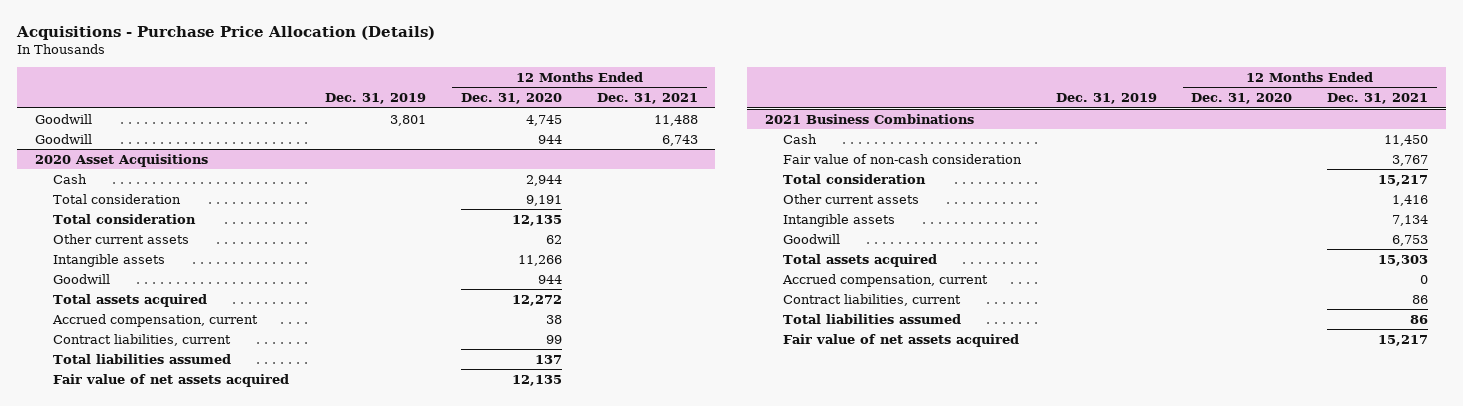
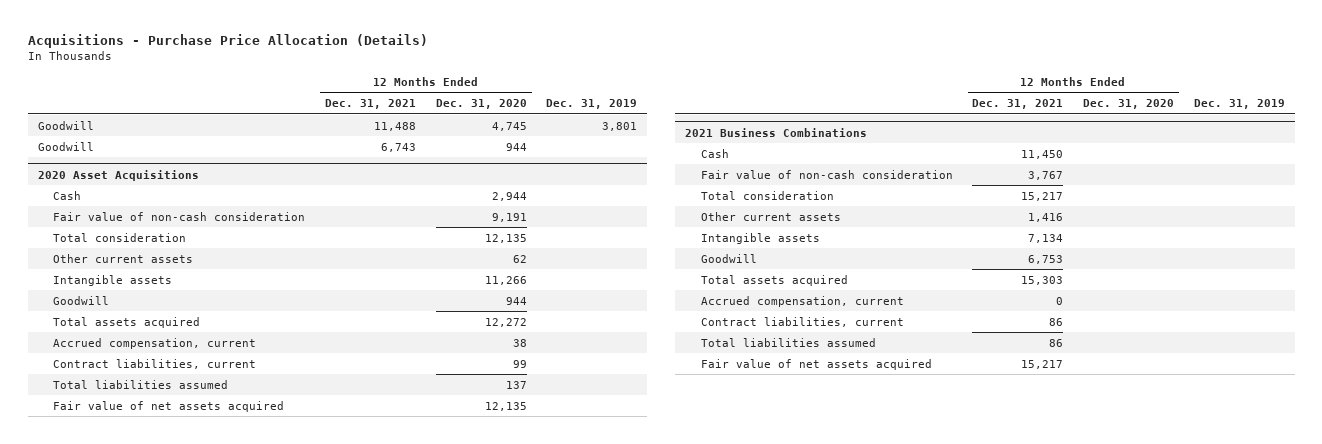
[52,193,181,204] Total consideration -> [53,211,306,221] Fair value of non-cash consideration

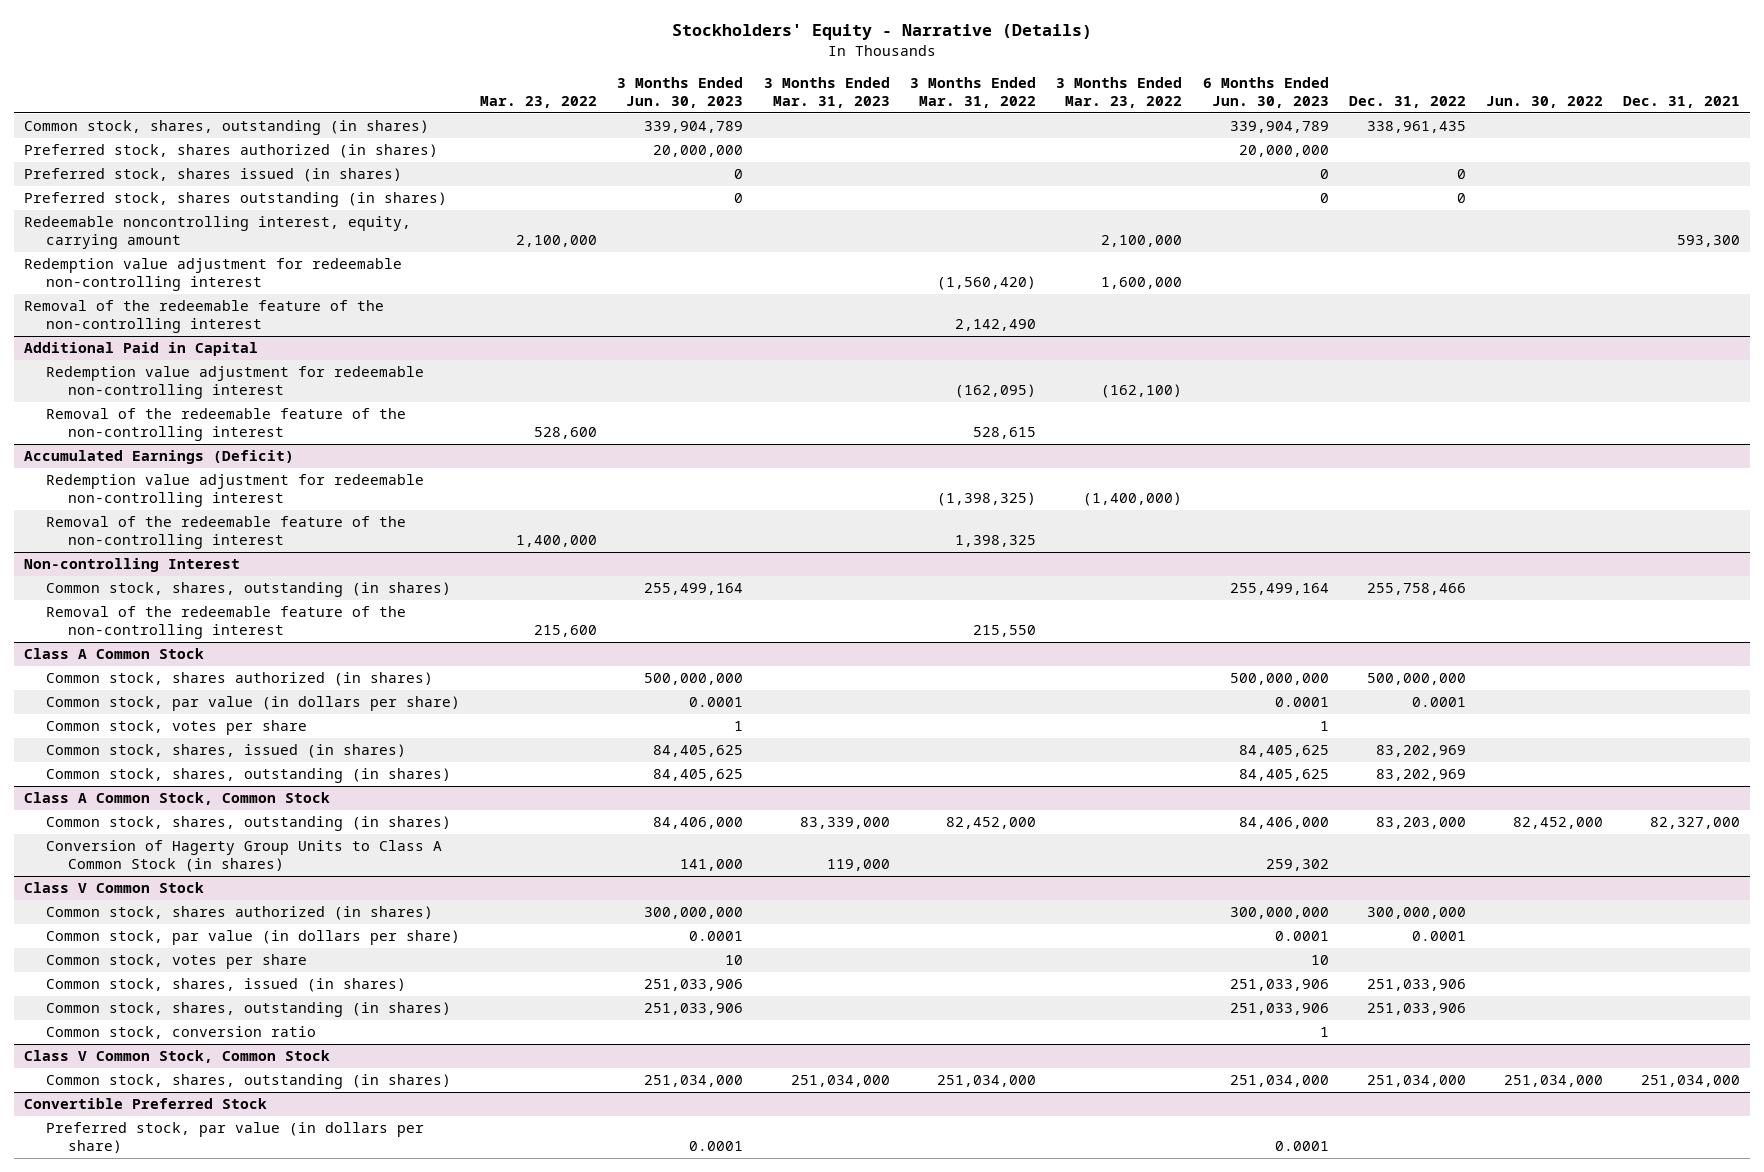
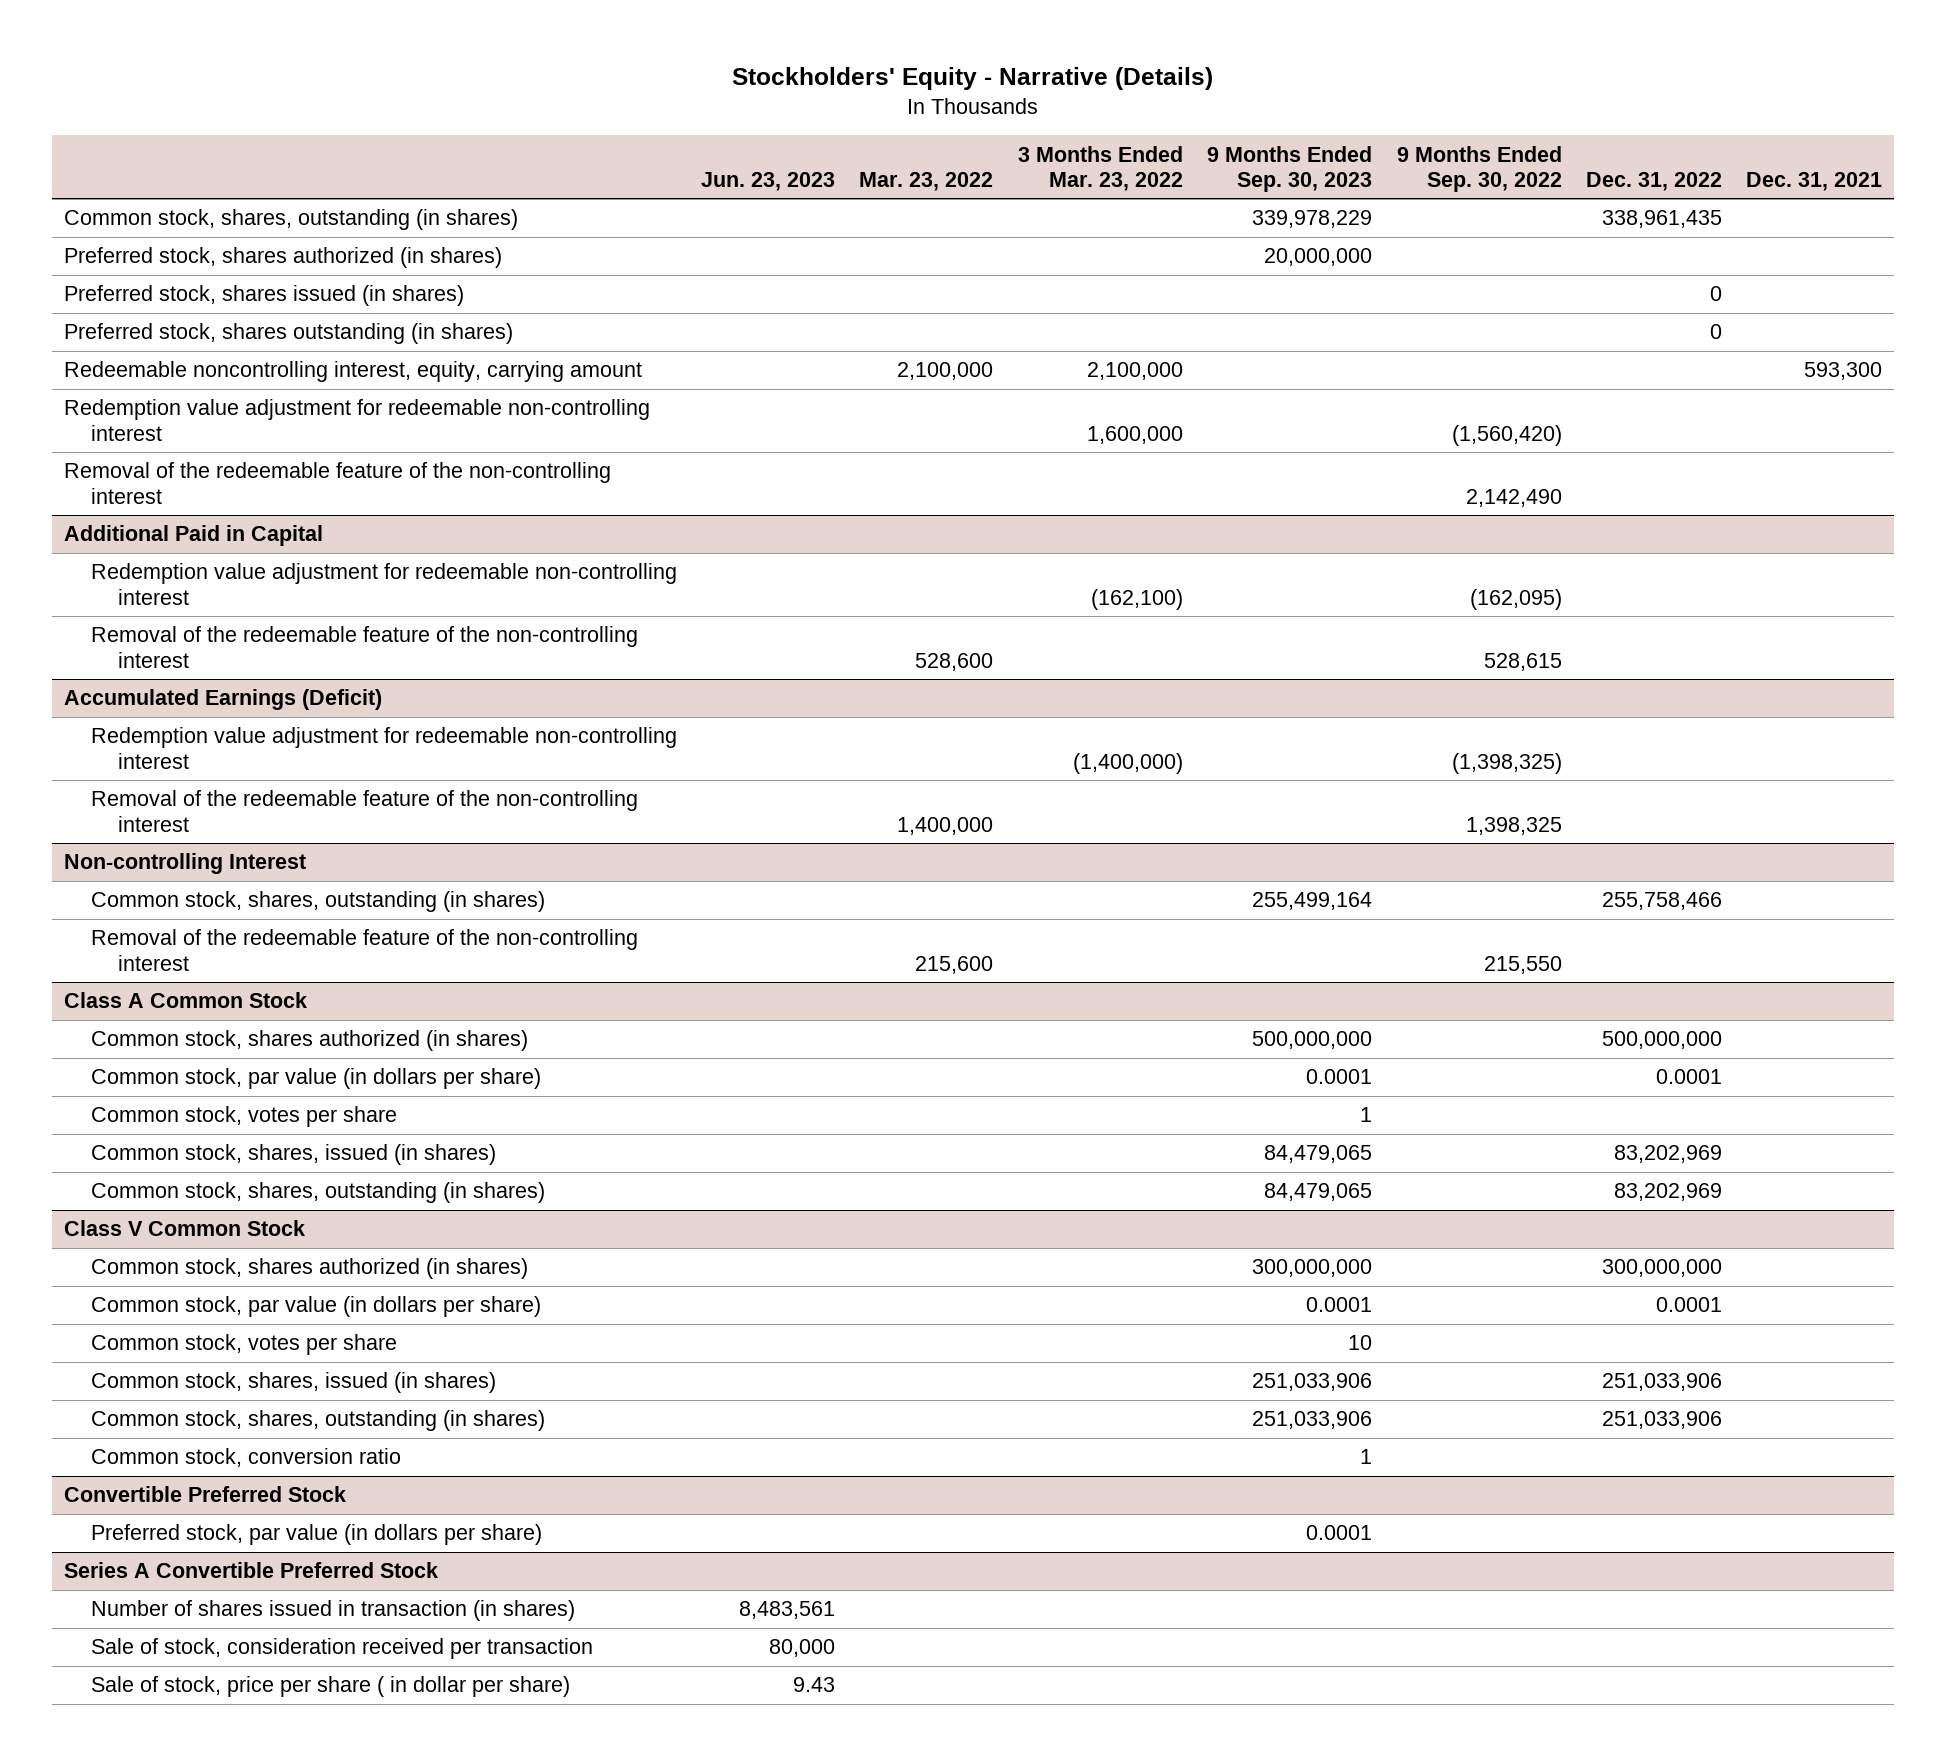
[617,76,744,109] 3 Months Ended Jun. 30, 2023 -> none
[763,76,890,109] 3 Months Ended Mar. 31, 2023 -> none
[909,76,1036,109] 3 Months Ended Mar. 31, 2022 -> none
[1202,76,1329,109] 6 Months Ended Jun. 30, 2023 -> none
[1486,96,1604,109] Jun. 30, 2022 -> none
none -> [700,171,835,191] Jun. 23, 2023
none -> [1207,145,1373,192] 9 Months Ended Sep. 30, 2023
none -> [1396,145,1562,192] 9 Months Ended Sep. 30, 2022
[24,792,331,806] Class A Common Stock, Common Stock -> none
[45,816,451,832] Common stock, shares, outstanding (in shares) -> none
[45,840,442,873] Conversion of Hagerty Group Units to Class A Common Stock (in shares) -> none
[24,1050,331,1064] Class V Common Stock, Common Stock -> none
[45,1074,451,1090] Common stock, shares, outstanding (in shares) -> none
none -> [63,1562,438,1579] Series A Convertible Preferred Stock
none -> [90,1600,575,1622] Number of shares issued in transaction (in shares)
none -> [90,1638,593,1660] Sale of stock, consideration received per transaction
none -> [90,1676,570,1698] Sale of stock, price per share ( in dollar per share)

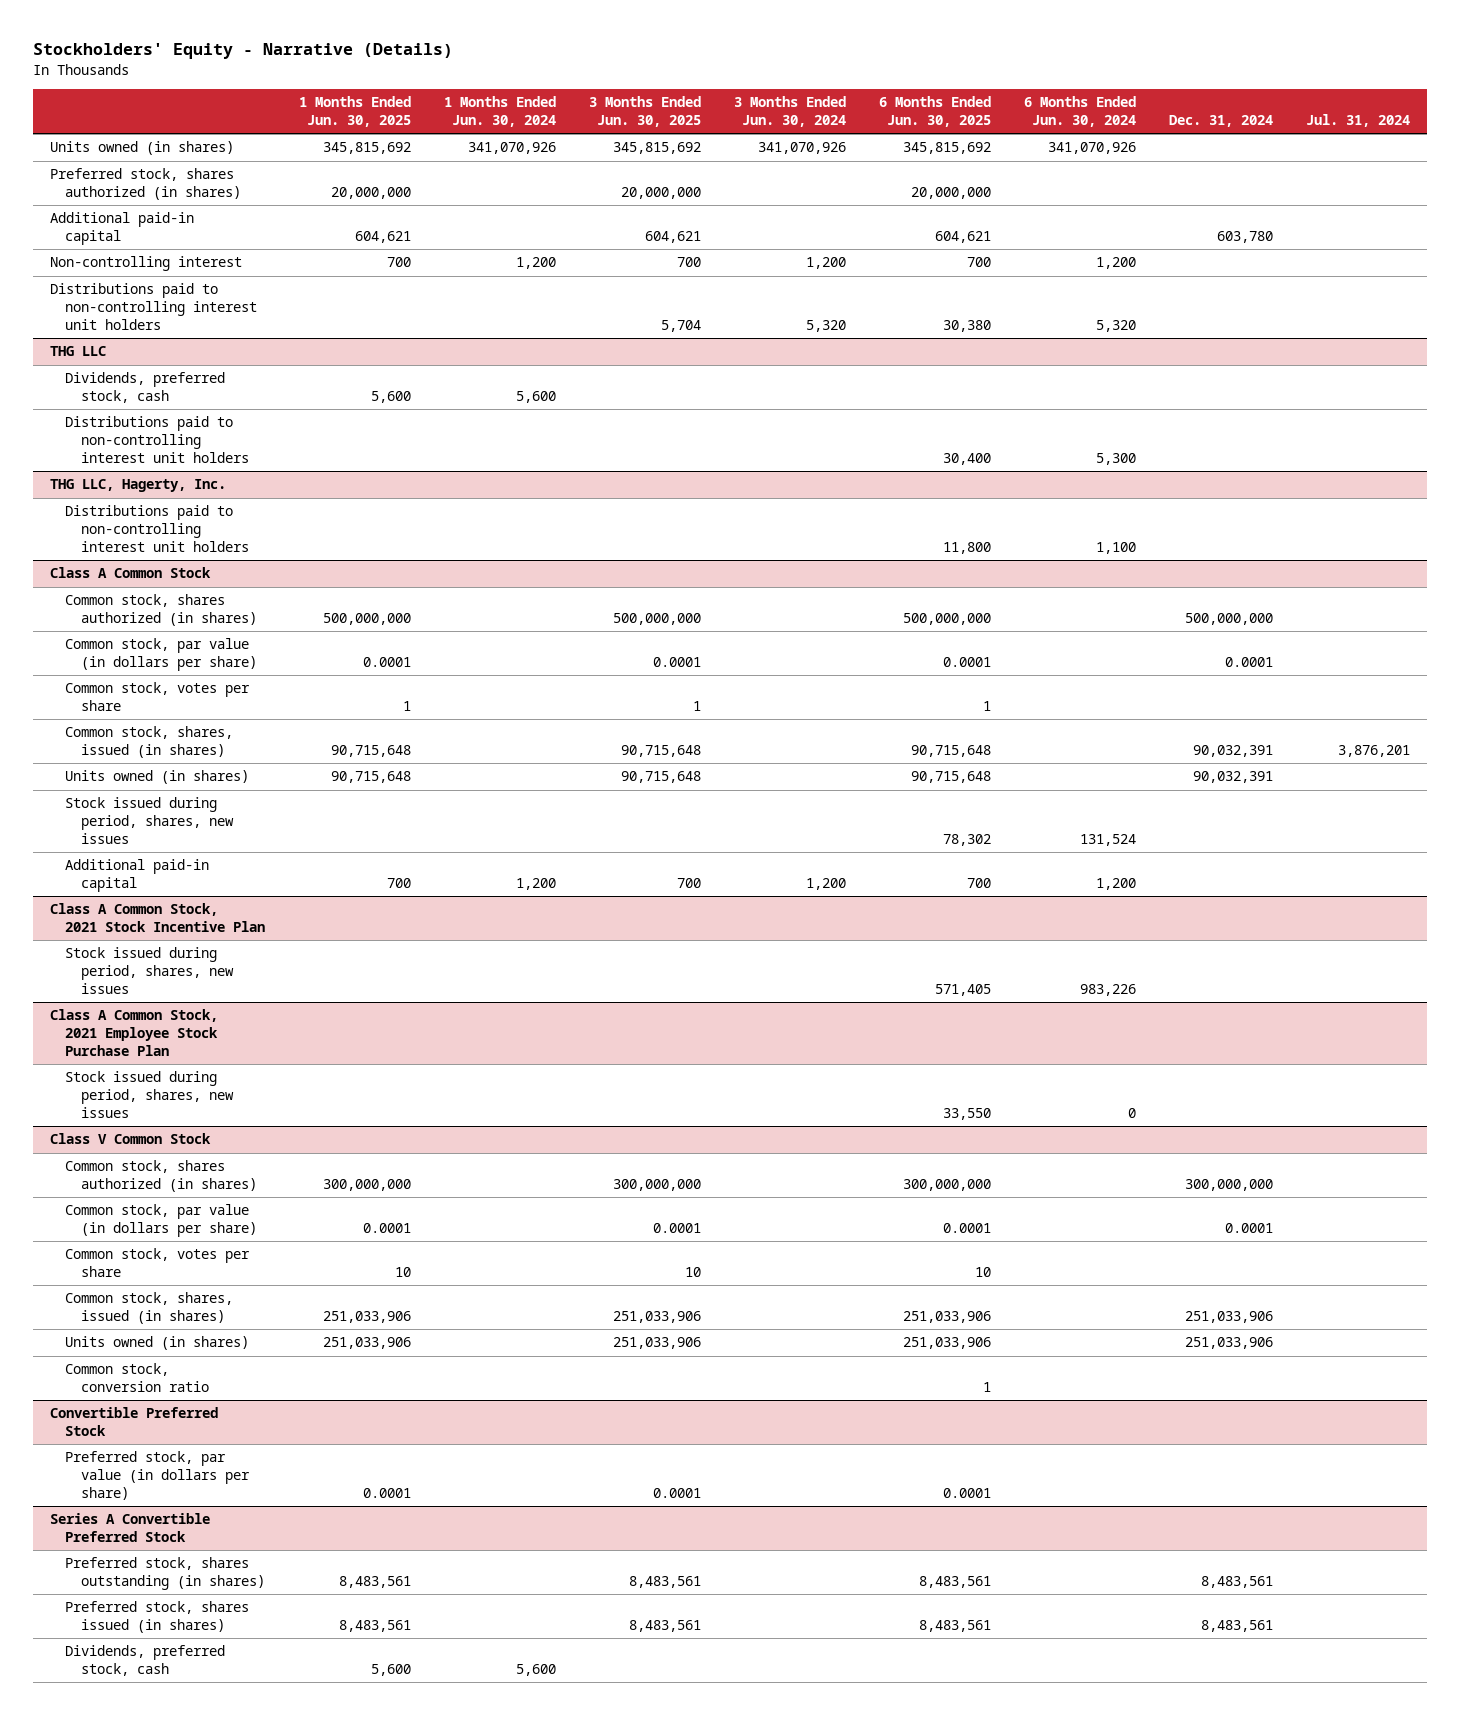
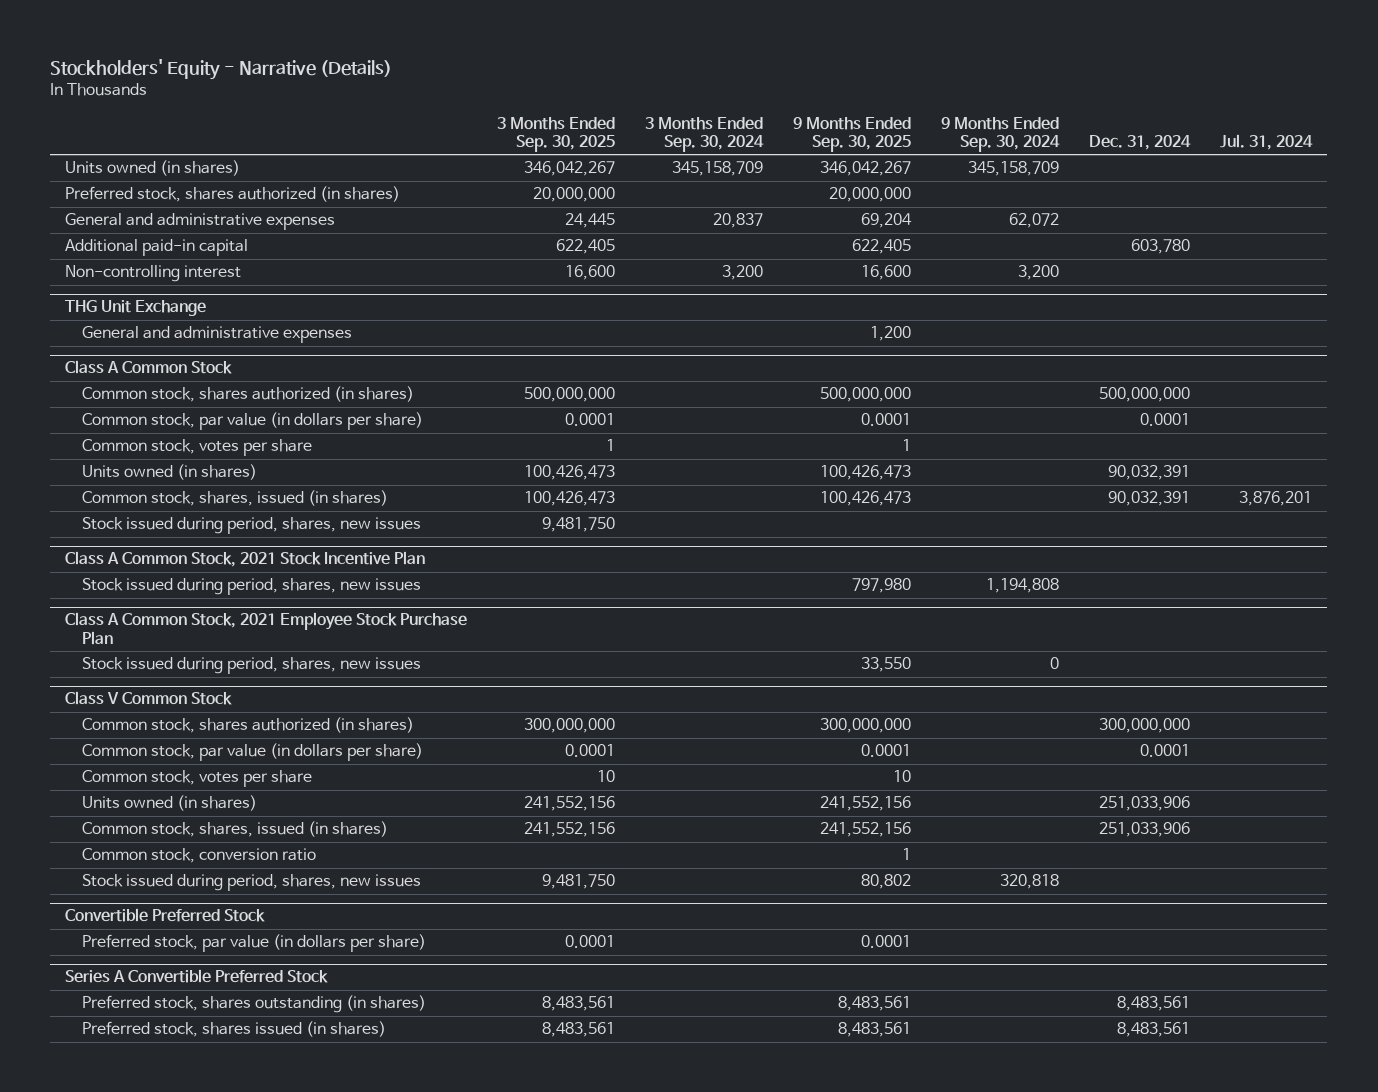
[298,96,411,128] 1 Months Ended Jun. 30, 2025 -> none
[443,96,556,128] 1 Months Ended Jun. 30, 2024 -> none
[588,96,701,128] 3 Months Ended Jun. 30, 2025 -> none
[733,96,846,128] 3 Months Ended Jun. 30, 2024 -> none
[879,96,992,128] 6 Months Ended Jun. 30, 2025 -> none
[1024,96,1137,128] 6 Months Ended Jun. 30, 2024 -> none
none -> [497,117,616,153] 3 Months Ended Sep. 30, 2025
none -> [645,117,765,153] 3 Months Ended Sep. 30, 2024
none -> [793,117,912,153] 9 Months Ended Sep. 30, 2025
none -> [941,117,1061,153] 9 Months Ended Sep. 30, 2024
none -> [65,213,336,231] General and administrative expenses
[50,283,258,331] Distributions paid to non-controlling interest unit holders -> none
[50,346,107,357] THG LLC -> none
[65,372,226,404] Dividends, preferred stock, cash -> none
[65,416,249,464] Distributions paid to non-controlling interest unit holders -> none
[50,479,227,493] THG LLC, Hagerty, Inc. -> none
[65,505,249,553] Distributions paid to non-controlling interest unit holders -> none
none -> [65,300,207,317] THG Unit Exchange
none -> [81,326,352,344] General and administrative expenses
[65,726,234,759] Common stock, shares, issued (in shares) -> [81,490,388,507] Common stock, shares, issued (in shares)
[65,859,210,893] Additional paid-in capital -> none
[65,1292,234,1325] Common stock, shares, issued (in shares) -> [81,821,388,838] Common stock, shares, issued (in shares)
none -> [81,874,421,892] Stock issued during period, shares, new issues
[65,1645,226,1677] Dividends, preferred stock, cash -> none

